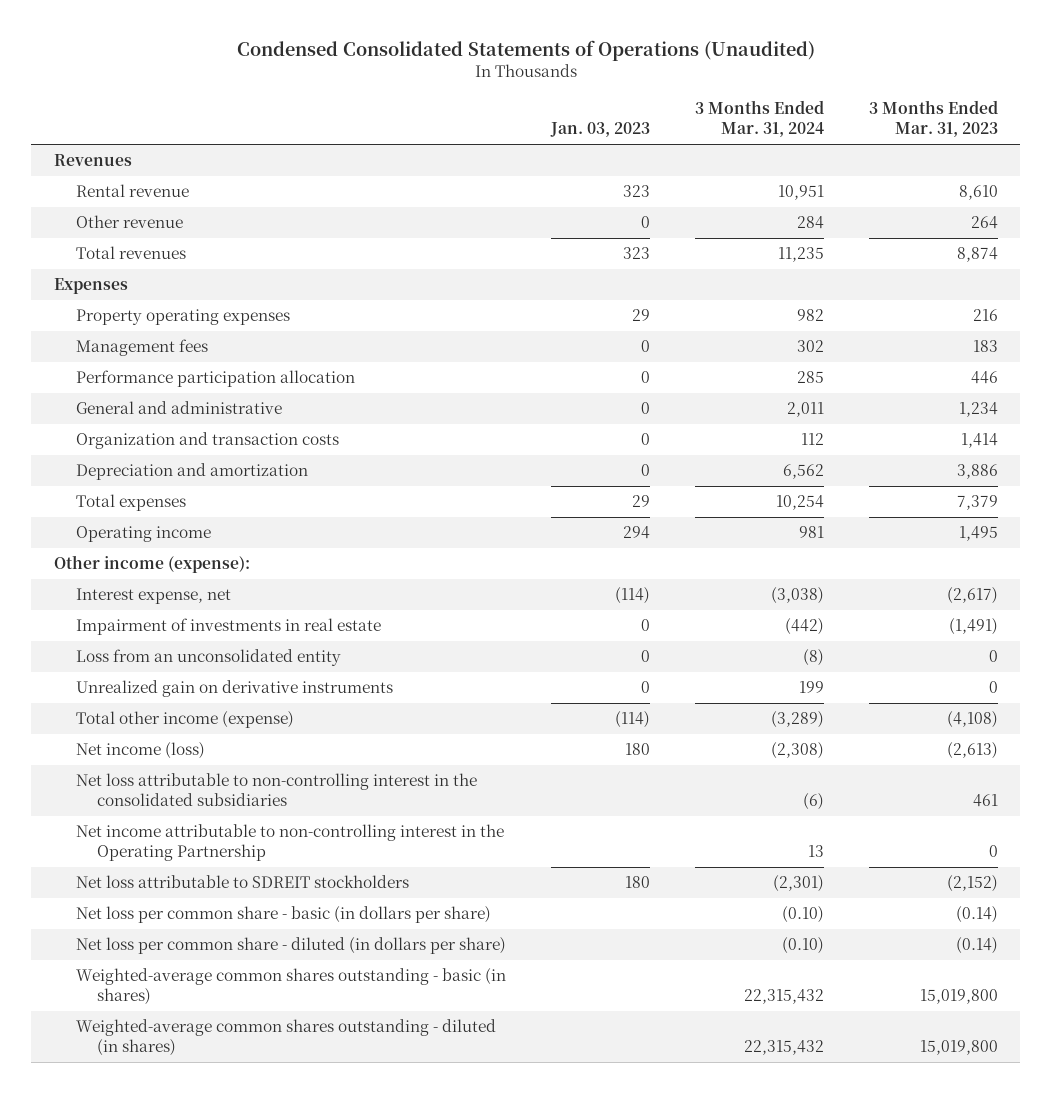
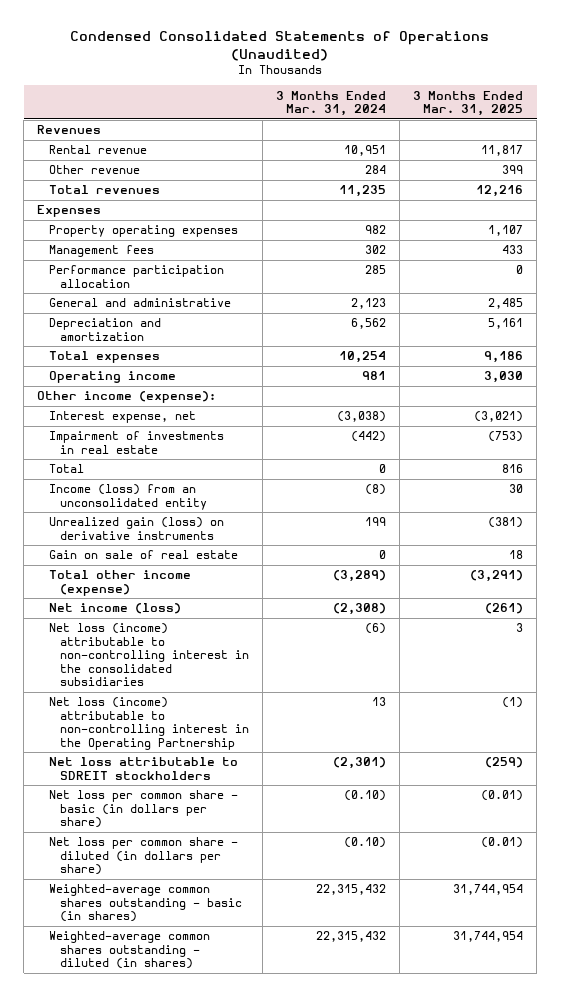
[549,122,650,138] Jan. 03, 2023 -> none
[868,100,998,138] 3 Months Ended Mar. 31, 2023 -> none
none -> [413,90,524,117] 3 Months Ended Mar. 31, 2025
[75,432,339,450] Organization and transaction costs -> none
[786,402,824,418] 2,011 -> [350,298,386,310] 2,123
none -> [48,464,84,474] Total
[75,649,341,667] Loss from an unconsolidated entity -> [48,484,207,510] Income (loss) from an unconsolidated entity
[75,680,393,698] Unrealized gain on derivative instruments -> [48,517,224,540] Unrealized gain (loss) on derivative instruments
none -> [48,550,238,560] Gain on sale of real estate
[75,773,477,807] Net loss attributable to non-controlling interest in the consolidated subsidiaries -> [48,623,249,687] Net loss (income) attributable to non-controlling interest in the consolidated subsidiaries
[75,824,504,862] Net income attributable to non-controlling interest in the Operating Partnership -> [48,697,249,750] Net loss (income) attributable to non-controlling interest in the Operating Partnership

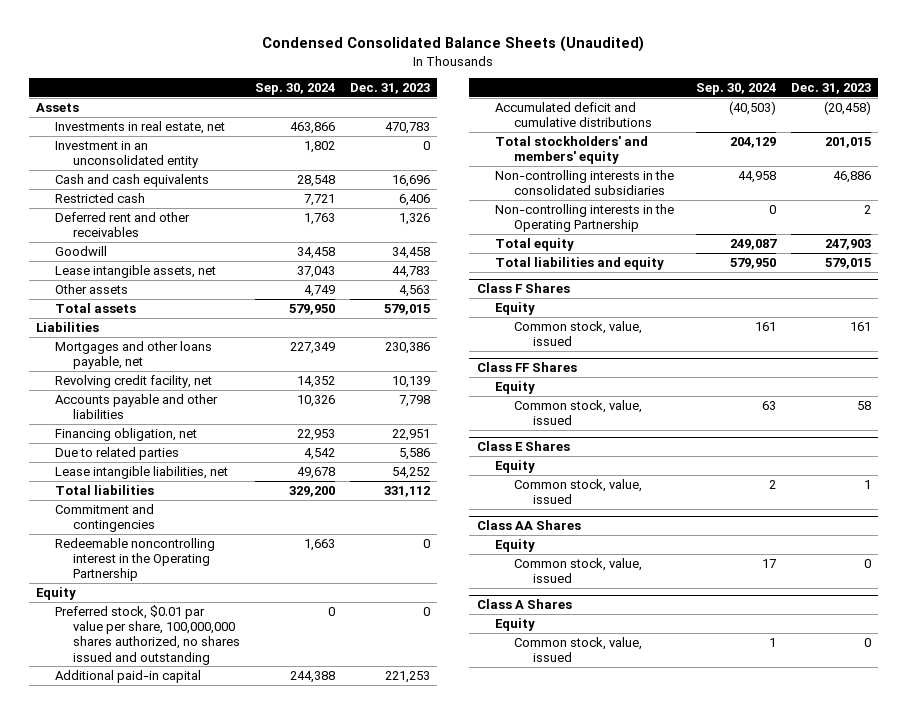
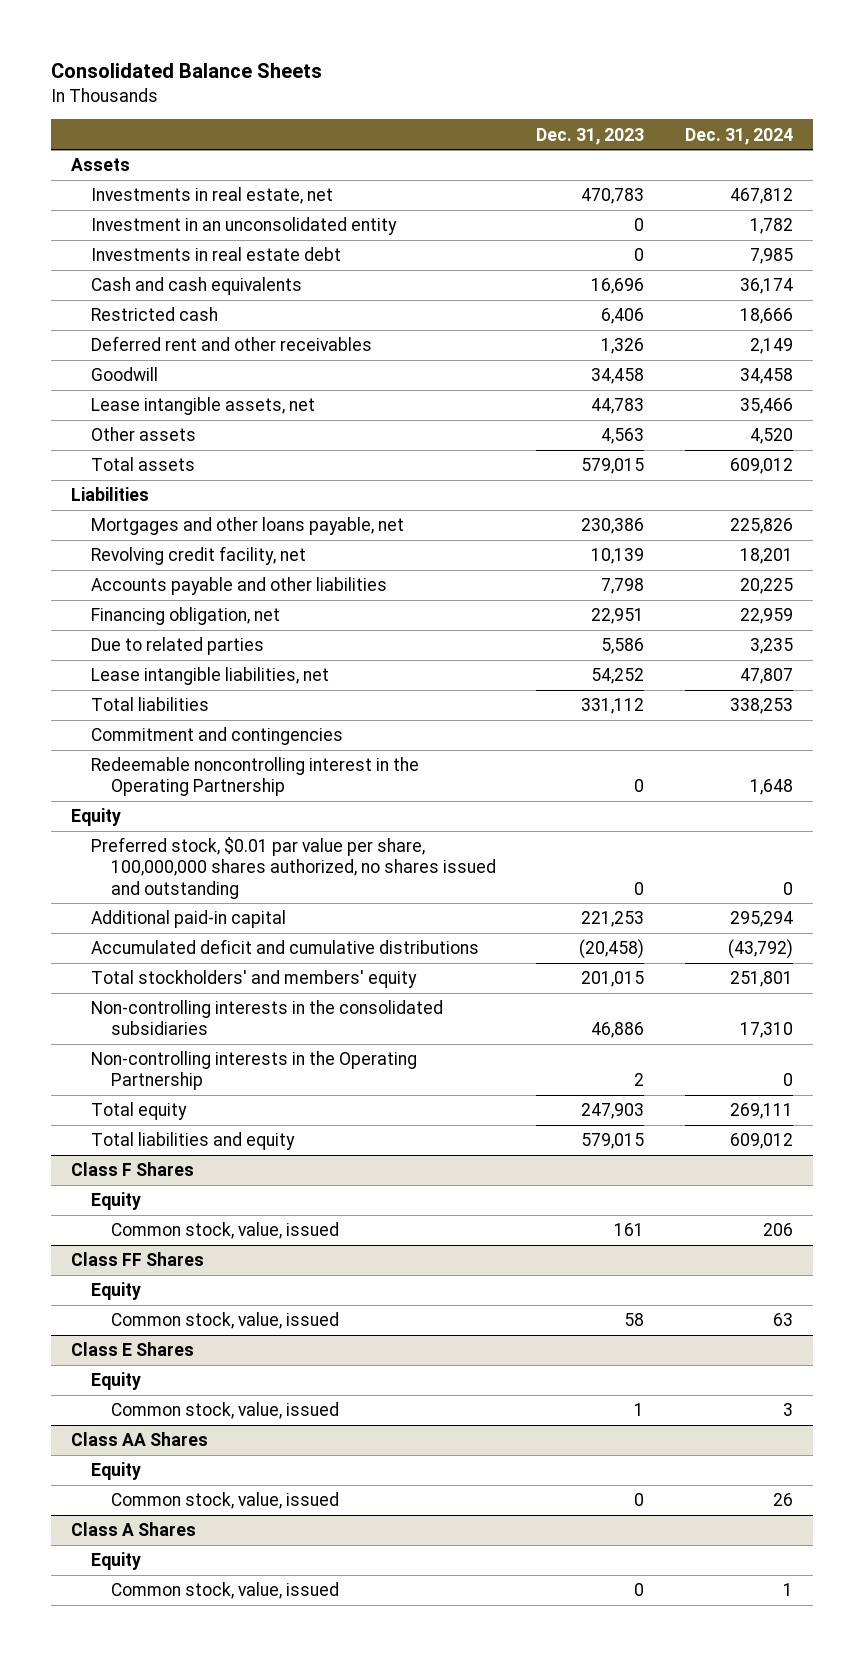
[262,36,645,53] Condensed Consolidated Balance Sheets (Unaudited) -> [51,63,323,79] Consolidated Balance Sheets
[255,83,336,96] Sep. 30, 2024 -> none
none -> [684,127,793,145] Dec. 31, 2024
none -> [91,247,342,262] Investments in real estate debt

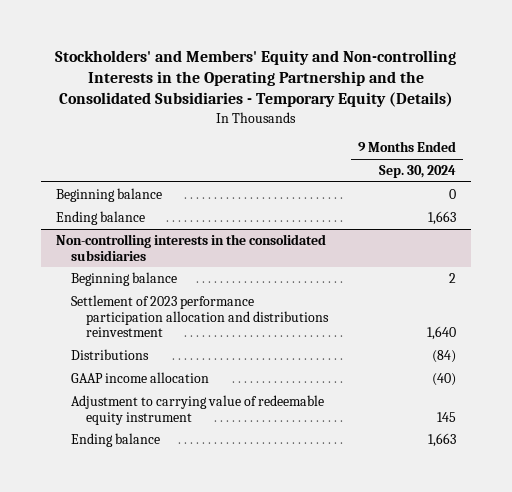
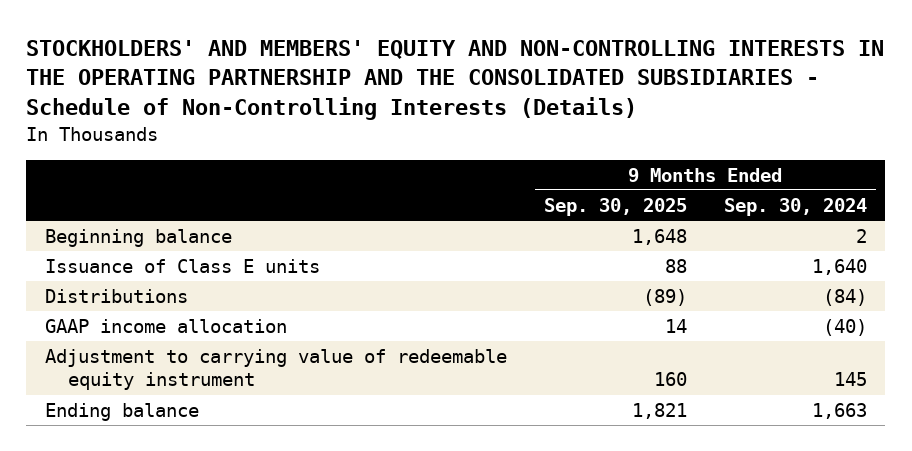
[55,50,457,108] Stockholders' and Members' Equity and Non-controlling Interests in the Operating Partnership and the Consolidated Subsidiaries - Temporary Equity (Details) -> [26,39,885,120] STOCKHOLDERS' AND MEMBERS' EQUITY AND NON-CONTROLLING INTERESTS IN THE OPERATING PARTNERSHIP AND THE CONSOLIDATED SUBSIDIARIES - Schedule of Non-Controlling Interests (Details)
none -> [543,197,687,216] Sep. 30, 2025
[56,188,163,203] Beginning balance -> none
[56,211,146,226] Ending balance -> none
[56,234,327,261] Non-controlling interests in the consolidated subsidiaries -> none
[71,295,330,338] Settlement of 2023 performance participation allocation and distributions reinvestment -> [44,259,320,274] Issuance of Class E units

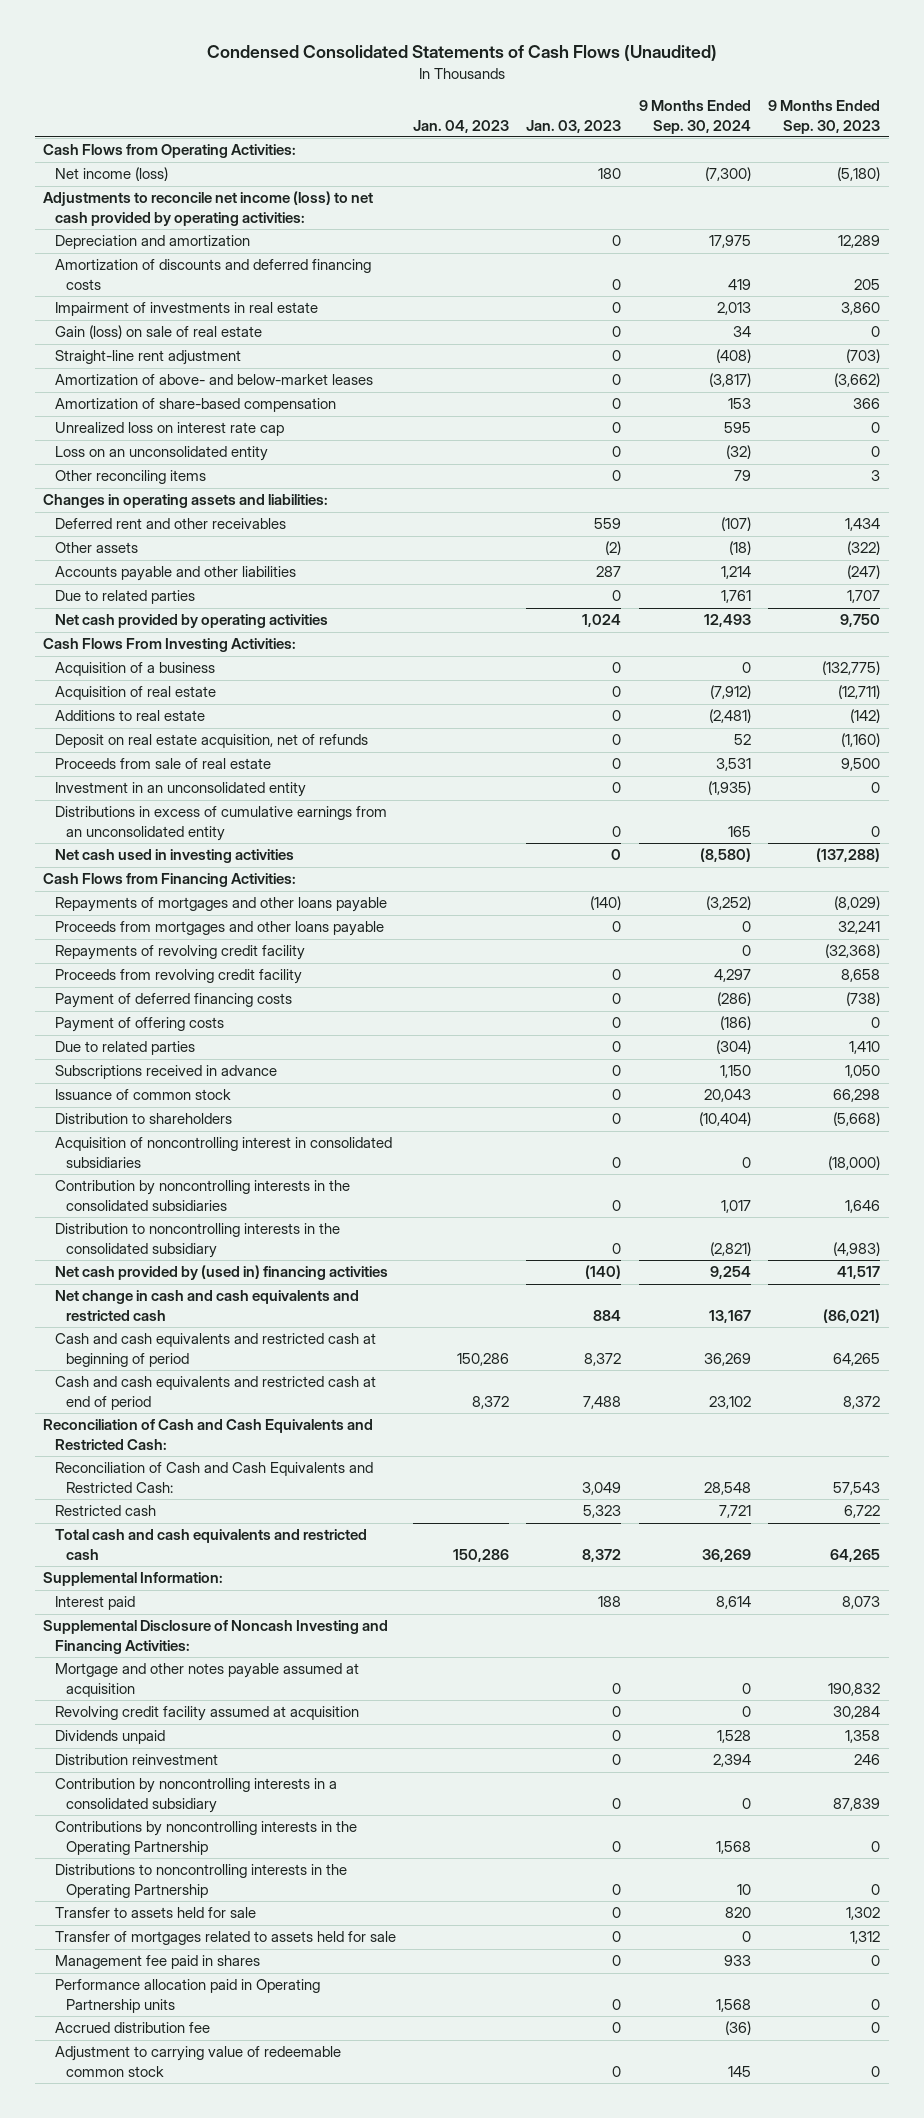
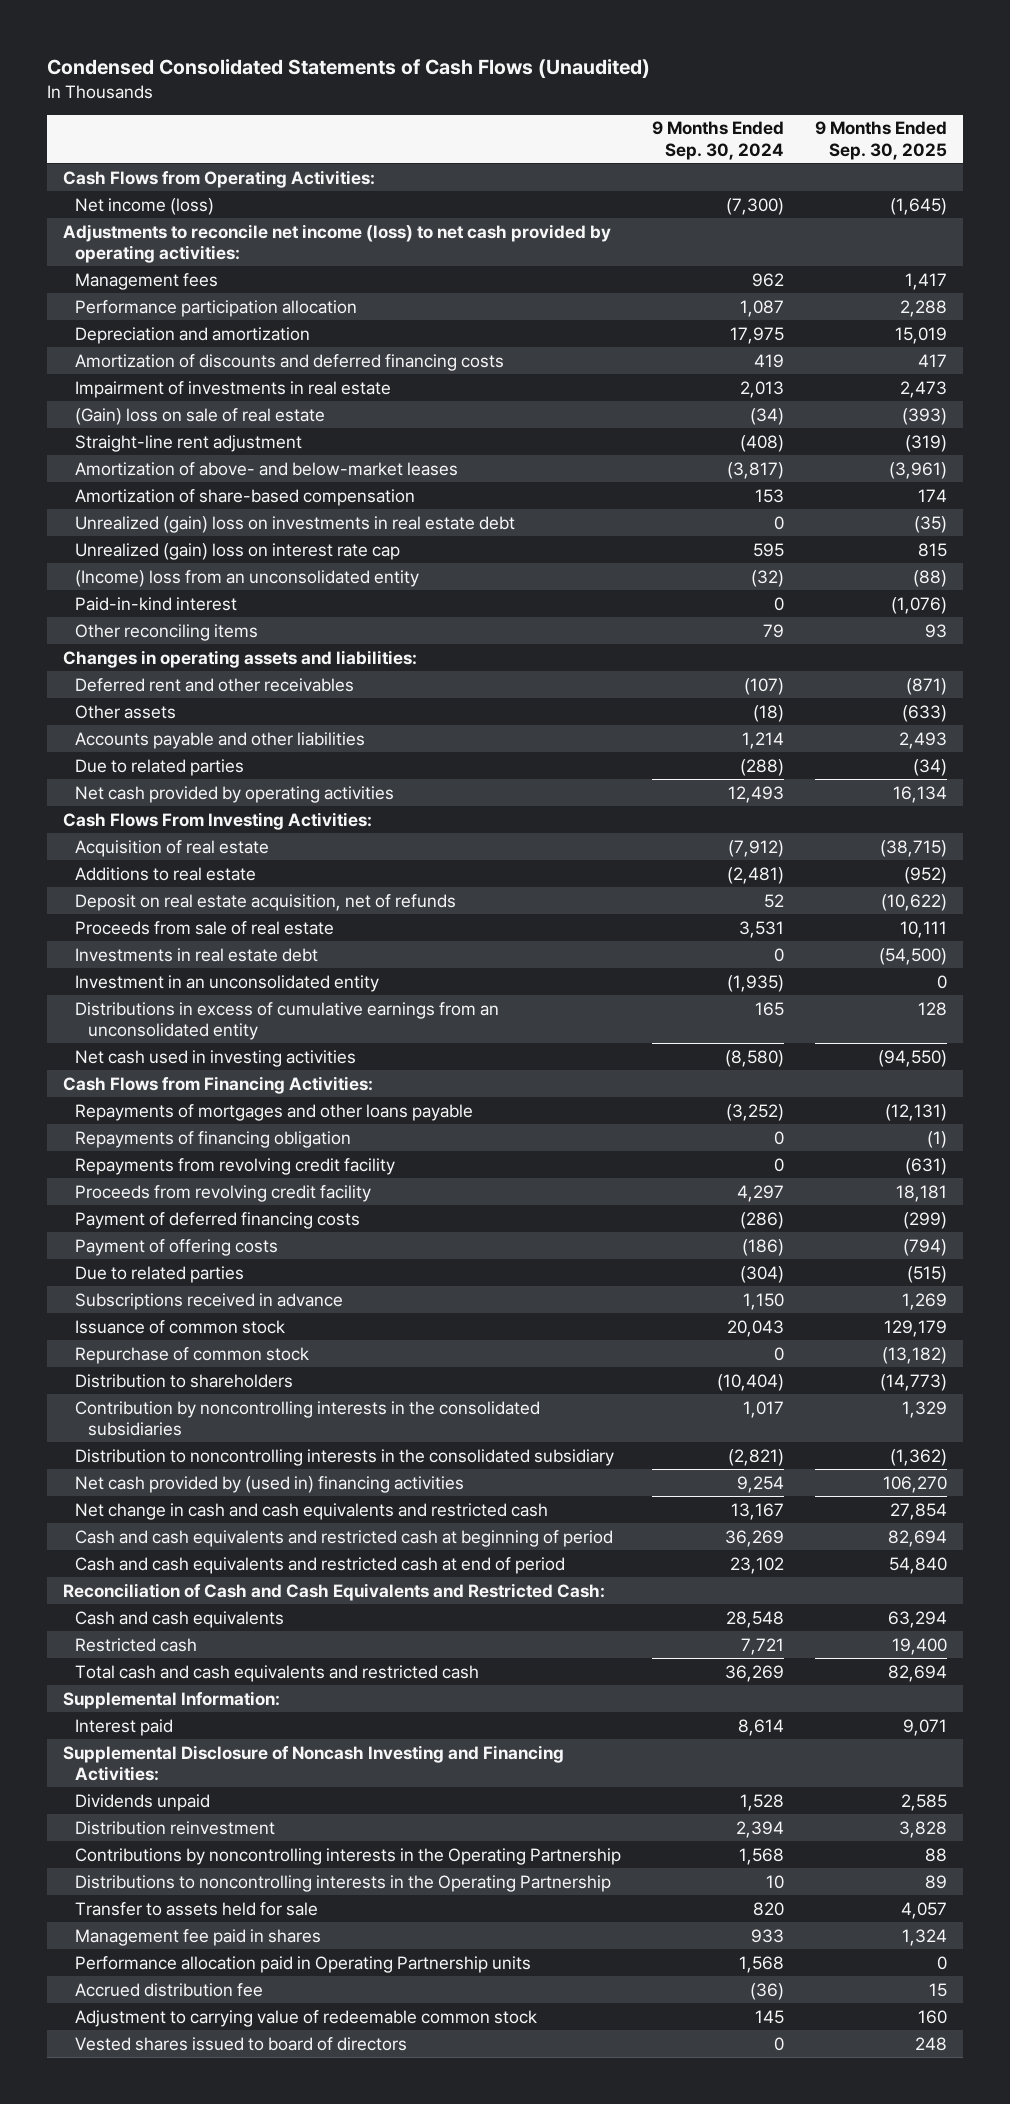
[413,119,510,133] Jan. 04, 2023 -> none
[526,119,622,133] Jan. 03, 2023 -> none
[768,100,881,134] 9 Months Ended Sep. 30, 2023 -> none
none -> [815,121,948,160] 9 Months Ended Sep. 30, 2025
none -> [75,272,219,290] Management fees
none -> [75,299,358,317] Performance participation allocation
[54,325,262,340] Gain (loss) on sale of real estate -> [75,407,326,425] (Gain) loss on sale of real estate
[732,326,751,338] 34 -> [750,407,785,425] (34)
none -> [75,515,516,533] Unrealized (gain) loss on investments in real estate debt
[54,422,284,437] Unrealized loss on interest rate cap -> [75,542,401,560] Unrealized (gain) loss on interest rate cap
[54,446,268,462] Loss on an unconsolidated entity -> [75,569,420,587] (Income) loss from an unconsolidated entity
none -> [75,596,238,611] Paid-in-kind interest
[720,590,751,604] 1,761 -> [740,758,785,776] (288)
[54,662,215,677] Acquisition of a business -> none
none -> [75,947,319,962] Investments in real estate debt
[54,921,384,937] Proceeds from mortgages and other loans payable -> none
none -> [75,1130,352,1148] Repayments of financing obligation
[54,945,305,961] Repayments of revolving credit facility -> [75,1157,396,1175] Repayments from revolving credit facility
none -> [75,1346,310,1364] Repurchase of common stock
[54,1137,392,1168] Acquisition of noncontrolling interest in consolidated subsidiaries -> none
[54,1462,373,1493] Reconciliation of Cash and Cash Equivalents and Restricted Cash: -> [75,1610,285,1628] Cash and cash equivalents
[54,1663,359,1697] Mortgage and other notes payable assumed at acquisition -> none
[54,1706,359,1722] Revolving credit facility assumed at acquisition -> none
[54,1778,337,1813] Contribution by noncontrolling interests in a consolidated subsidiary -> none
[54,1931,396,1946] Transfer of mortgages related to assets held for sale -> none
none -> [75,2036,408,2051] Vested shares issued to board of directors

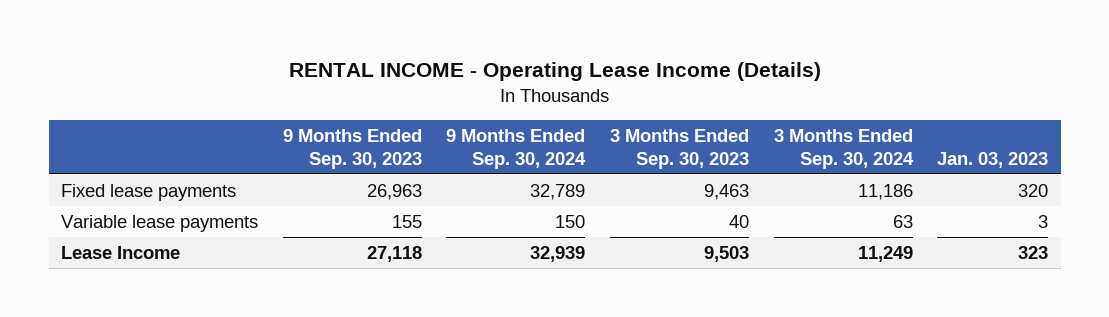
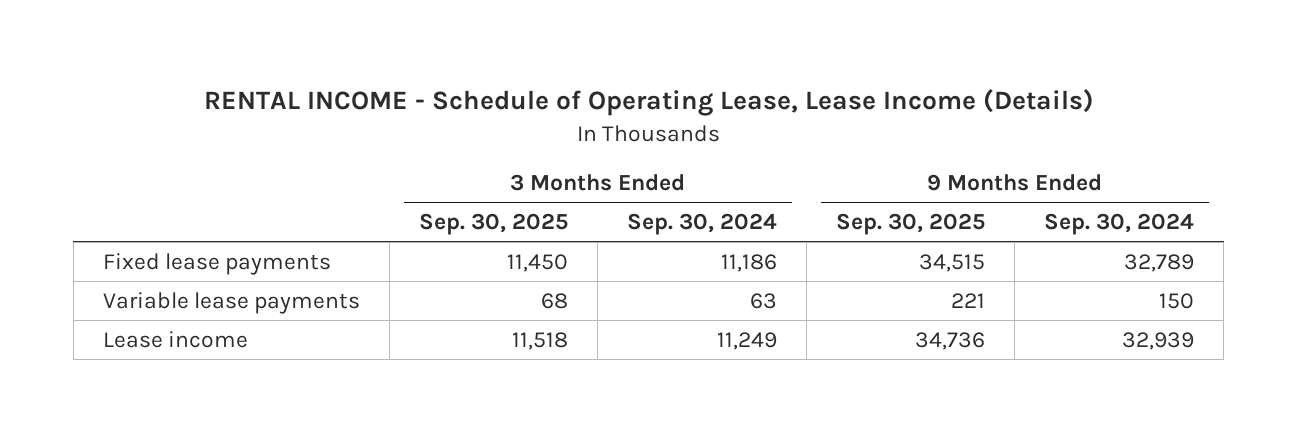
[288,62,821,82] RENTAL INCOME - Operating Lease Income (Details) -> [203,89,1094,117] RENTAL INCOME - Schedule of Operating Lease, Lease Income (Details)
[282,129,422,169] 9 Months Ended Sep. 30, 2023 -> none
[609,129,749,169] 3 Months Ended Sep. 30, 2023 -> none
[937,151,1049,168] Jan. 03, 2023 -> none
none -> [419,213,569,236] Sep. 30, 2025
none -> [836,213,986,236] Sep. 30, 2025
[60,245,180,259] Lease Income -> [103,330,249,348] Lease income

